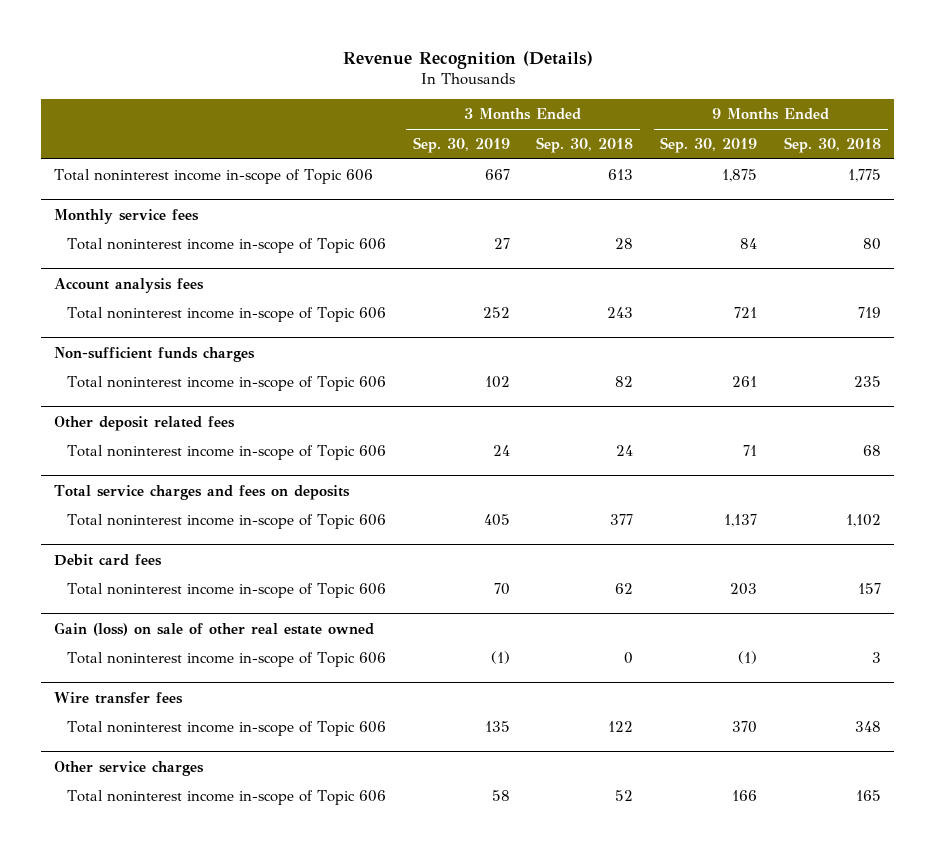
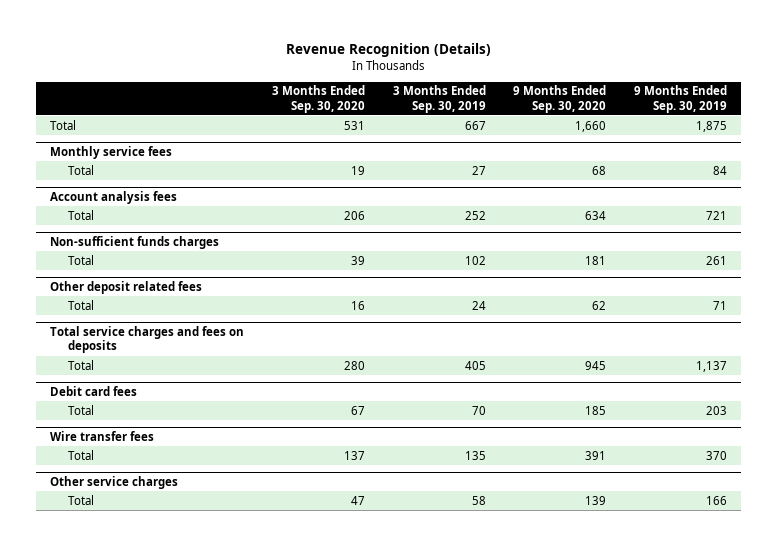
[536,137,634,154] Sep. 30, 2018 -> none
[784,137,882,154] Sep. 30, 2018 -> none
none -> [271,85,365,113] 3 Months Ended Sep. 30, 2020
none -> [513,85,607,113] 9 Months Ended Sep. 30, 2020
[54,169,374,185] Total noninterest income in-scope of Topic 606 -> [50,119,77,130] Total
[66,238,386,254] Total noninterest income in-scope of Topic 606 -> [68,164,95,175] Total
[66,307,386,323] Total noninterest income in-scope of Topic 606 -> [68,209,95,220] Total
[66,376,386,392] Total noninterest income in-scope of Topic 606 -> [68,254,95,265] Total
[66,445,386,461] Total noninterest income in-scope of Topic 606 -> [68,299,95,310] Total
[66,514,386,530] Total noninterest income in-scope of Topic 606 -> [68,359,95,370] Total
[54,621,375,636] Gain (loss) on sale of other real estate owned -> none
[66,652,386,668] Total noninterest income in-scope of Topic 606 -> none
[66,583,386,599] Total noninterest income in-scope of Topic 606 -> [68,404,95,415] Total
[66,721,386,737] Total noninterest income in-scope of Topic 606 -> [68,449,95,460] Total
[66,790,386,806] Total noninterest income in-scope of Topic 606 -> [68,494,95,505] Total

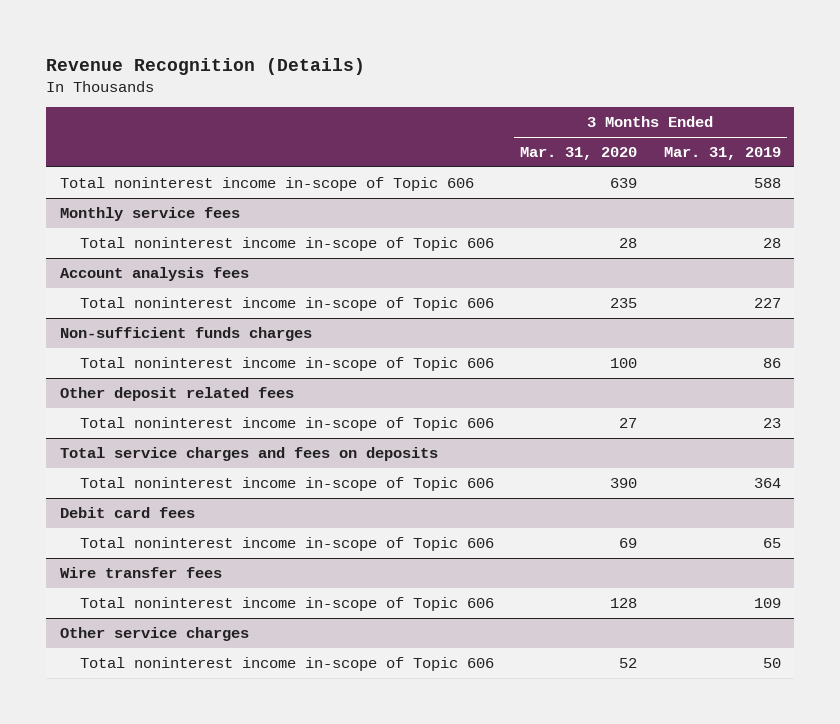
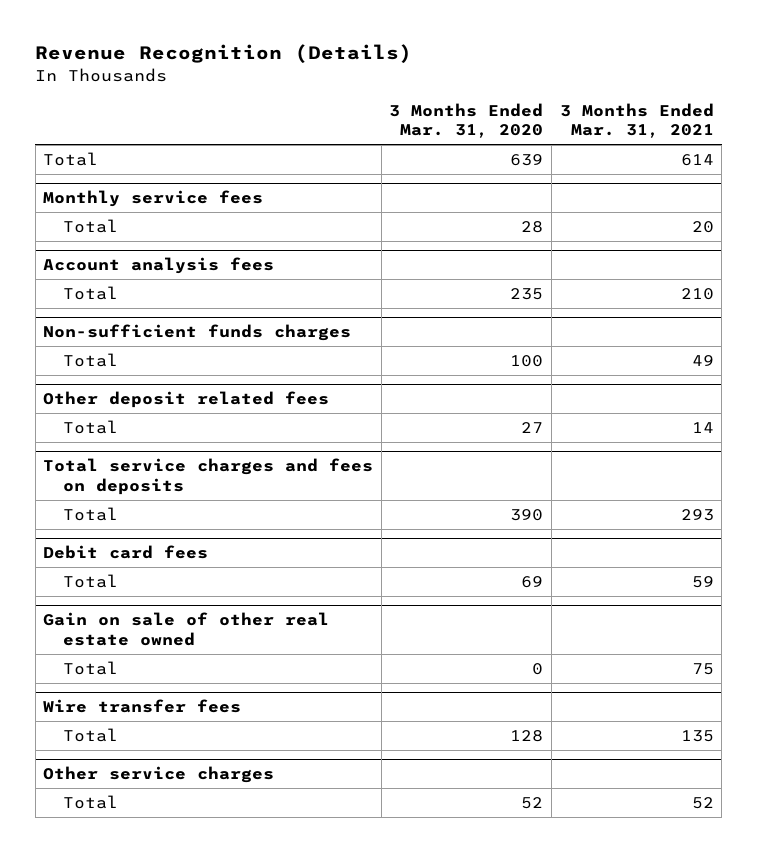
[663,147,781,161] Mar. 31, 2019 -> none
none -> [559,103,714,139] 3 Months Ended Mar. 31, 2021
[59,177,474,192] Total noninterest income in-scope of Topic 606 -> [43,151,99,166] Total
[79,237,494,252] Total noninterest income in-scope of Topic 606 -> [62,218,118,233] Total
[79,297,494,312] Total noninterest income in-scope of Topic 606 -> [62,285,118,300] Total
[79,357,494,372] Total noninterest income in-scope of Topic 606 -> [62,352,118,367] Total
[79,417,494,432] Total noninterest income in-scope of Topic 606 -> [62,419,118,434] Total
[79,477,494,492] Total noninterest income in-scope of Topic 606 -> [62,506,118,521] Total
[79,537,494,552] Total noninterest income in-scope of Topic 606 -> [62,573,118,588] Total
none -> [43,612,330,646] Gain on sale of other real estate owned
none -> [62,660,118,675] Total
[79,597,494,612] Total noninterest income in-scope of Topic 606 -> [62,727,118,742] Total
[79,657,494,672] Total noninterest income in-scope of Topic 606 -> [62,794,118,809] Total

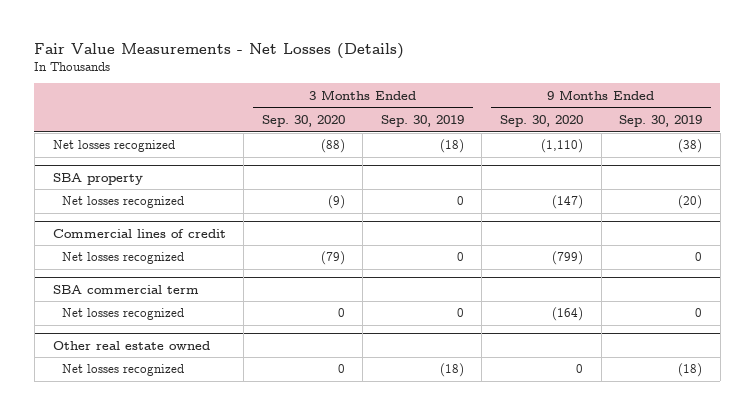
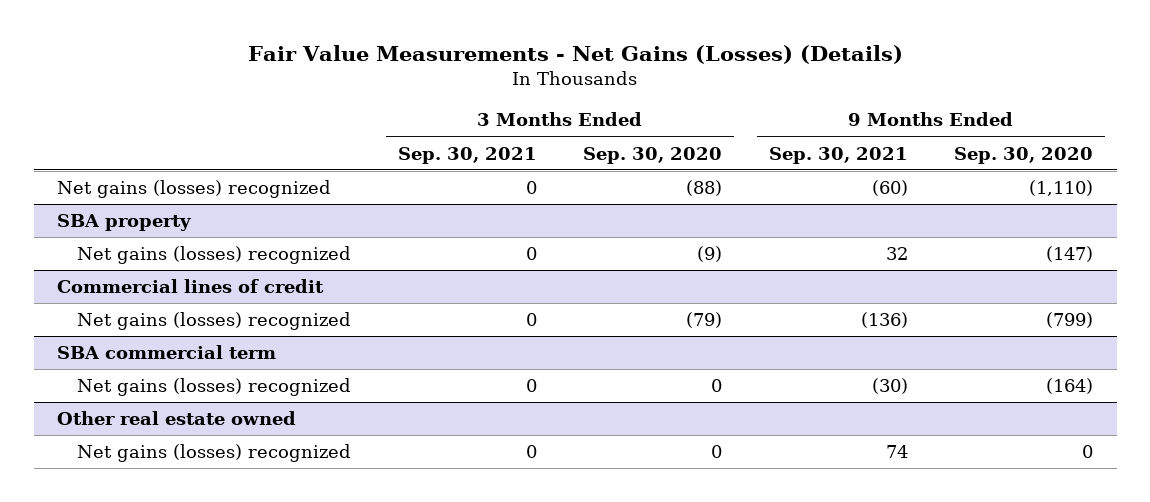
[34,42,405,59] Fair Value Measurements - Net Losses (Details) -> [248,45,904,65] Fair Value Measurements - Net Gains (Losses) (Details)
[380,115,464,128] Sep. 30, 2019 -> none
[619,115,703,128] Sep. 30, 2019 -> none
none -> [397,146,537,164] Sep. 30, 2021
none -> [768,146,908,164] Sep. 30, 2021
[52,140,175,153] Net losses recognized -> [56,180,331,199] Net gains (losses) recognized
[62,196,185,209] Net losses recognized -> [77,246,352,265] Net gains (losses) recognized
[62,252,185,265] Net losses recognized -> [77,312,352,331] Net gains (losses) recognized
[62,308,185,321] Net losses recognized -> [77,378,352,397] Net gains (losses) recognized
[62,364,185,377] Net losses recognized -> [77,444,352,463] Net gains (losses) recognized

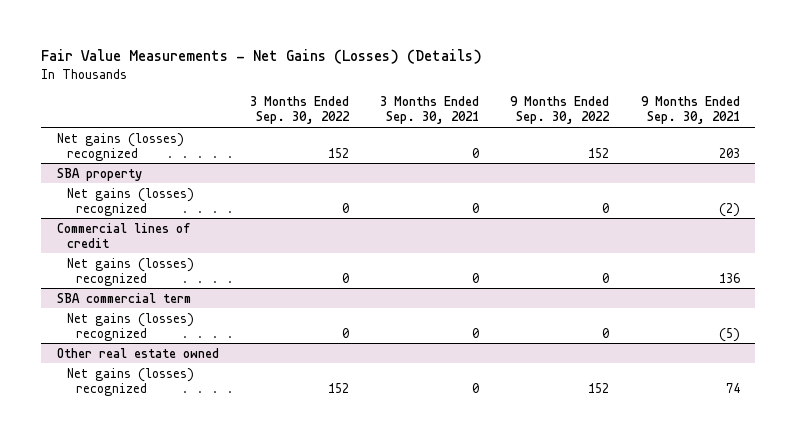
[583,146,723,164] Sep. 30, 2020 -> none
[954,146,1094,164] Sep. 30, 2020 -> none
none -> [250,96,351,125] 3 Months Ended Sep. 30, 2022
none -> [510,96,611,125] 9 Months Ended Sep. 30, 2022
[871,180,908,197] (60) -> [718,147,740,158] 203
[885,247,908,261] 32 -> [718,202,740,217] (2)
[860,312,908,329] (136) -> [718,272,740,283] 136
[871,378,908,395] (30) -> [718,327,740,342] (5)

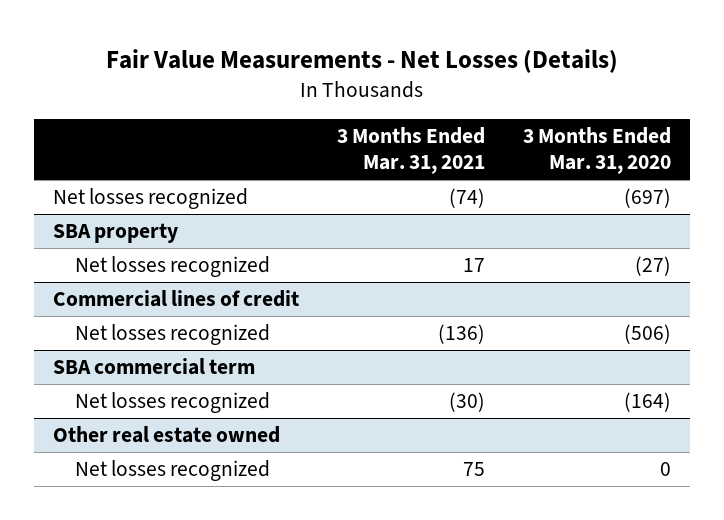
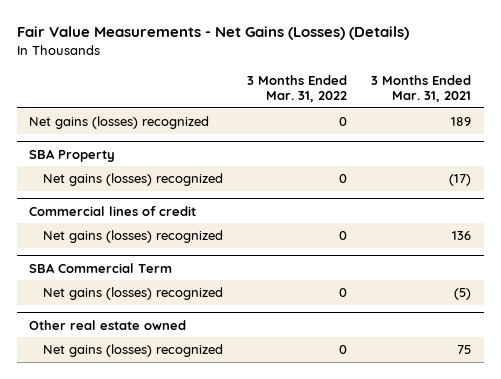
[106,48,619,73] Fair Value Measurements - Net Losses (Details) -> [17,26,410,41] Fair Value Measurements - Net Gains (Losses) (Details)
[523,126,672,175] 3 Months Ended Mar. 31, 2020 -> none
none -> [247,74,348,102] 3 Months Ended Mar. 31, 2022
[53,188,249,210] Net losses recognized -> [29,115,210,129] Net gains (losses) recognized
[449,188,486,209] (74) -> [451,116,472,126] 189
[53,223,179,244] SBA property -> [29,148,116,162] SBA Property
[75,256,271,278] Net losses recognized -> [42,172,223,186] Net gains (losses) recognized
[463,258,486,273] 17 -> [449,173,472,186] (17)
[75,324,271,346] Net losses recognized -> [42,229,223,243] Net gains (losses) recognized
[438,324,486,345] (136) -> [452,230,472,240] 136
[53,358,256,376] SBA commercial term -> [29,262,173,273] SBA Commercial Term
[75,392,271,414] Net losses recognized -> [42,286,223,300] Net gains (losses) recognized
[449,392,486,413] (30) -> [454,287,472,300] (5)
[75,460,271,482] Net losses recognized -> [42,343,223,357] Net gains (losses) recognized

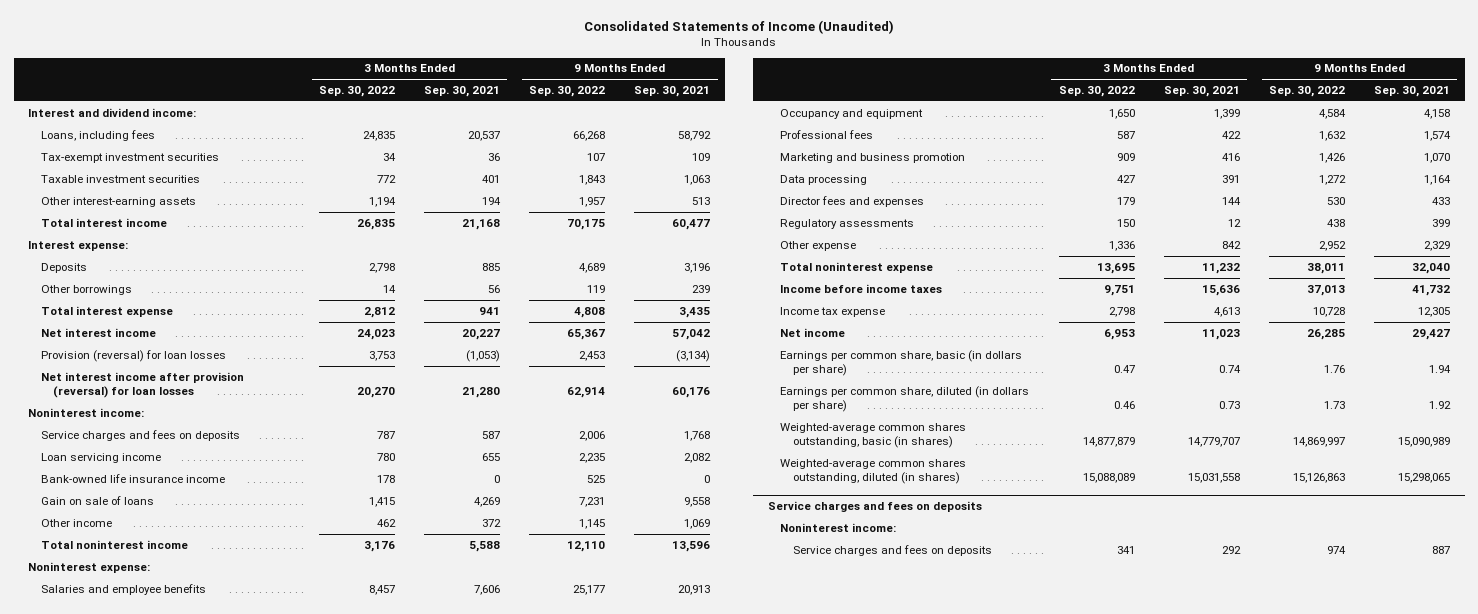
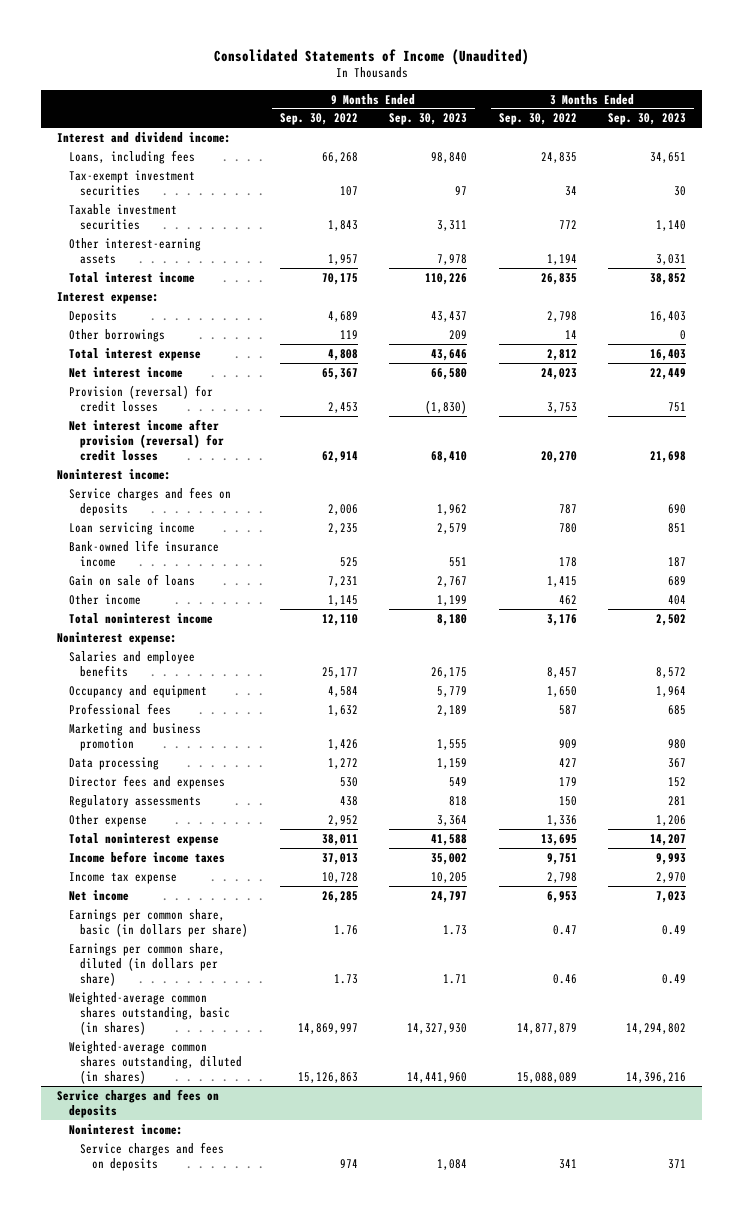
[424,85,501,97] Sep. 30, 2021 -> none
[634,85,711,97] Sep. 30, 2021 -> none
none -> [389,113,468,126] Sep. 30, 2023
none -> [608,113,687,126] Sep. 30, 2023
[40,349,226,362] Provision (reversal) for loan losses -> [68,384,213,412] Provision (reversal) for credit losses
[40,371,244,398] Net interest income after provision (reversal) for loan losses -> [68,418,225,461] Net interest income after provision (reversal) for credit losses

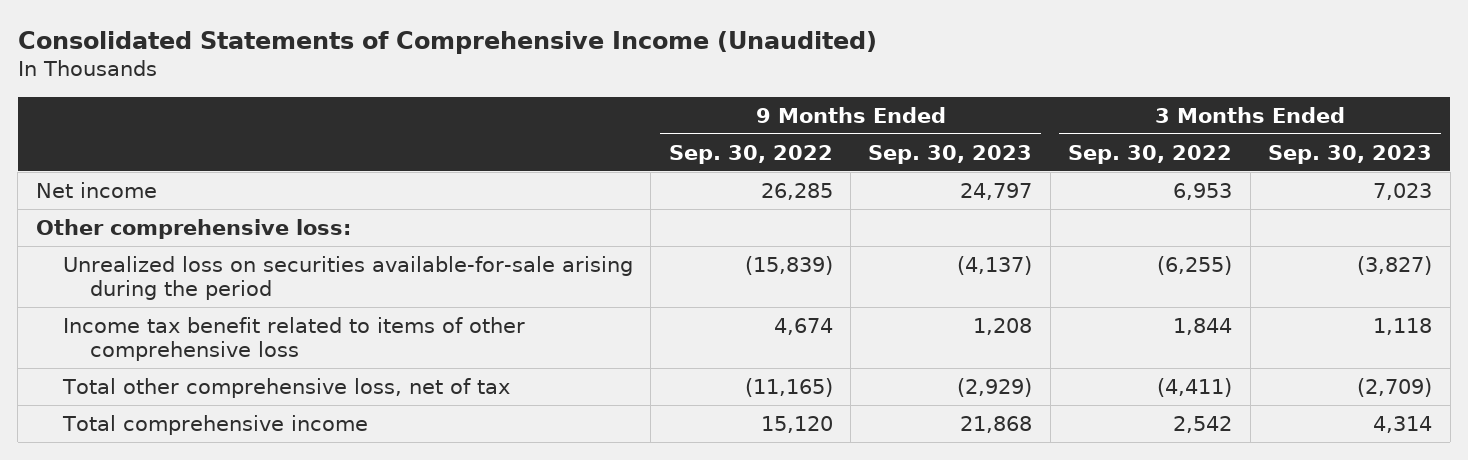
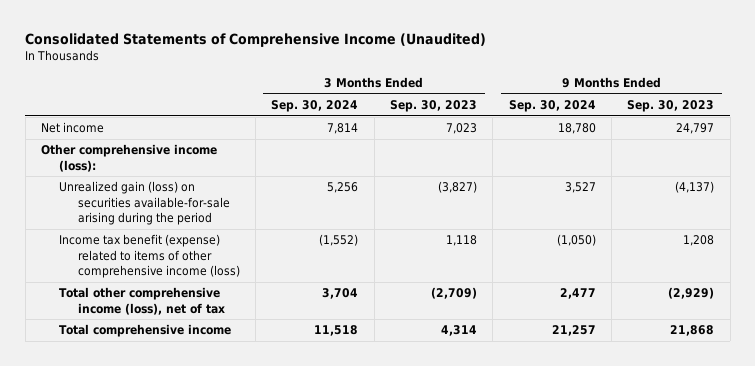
[668,144,833,164] Sep. 30, 2022 -> none
[1068,144,1233,164] Sep. 30, 2022 -> none
none -> [271,100,359,113] Sep. 30, 2024
none -> [508,100,596,113] Sep. 30, 2024
[35,218,351,239] Other comprehensive loss: -> [41,144,218,172] Other comprehensive income (loss):
[62,255,633,301] Unrealized loss on securities available-for-sale arising during the period -> [59,181,230,225] Unrealized gain (loss) on securities available-for-sale arising during the period
[62,316,525,362] Income tax benefit related to items of other comprehensive loss -> [59,234,240,278] Income tax benefit (expense) related to items of other comprehensive income (loss)
[61,377,510,398] Total other comprehensive loss, net of tax -> [59,287,225,315] Total other comprehensive income (loss), net of tax

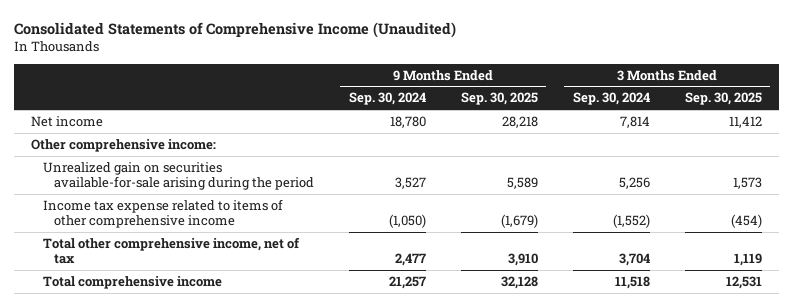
[389,100,477,113] Sep. 30, 2023 -> none
[627,100,715,113] Sep. 30, 2023 -> none
none -> [460,92,538,106] Sep. 30, 2025
none -> [684,92,762,106] Sep. 30, 2025
[41,144,218,172] Other comprehensive income (loss): -> [31,138,217,152] Other comprehensive income:
[59,181,230,225] Unrealized gain (loss) on securities available-for-sale arising during the period -> [42,161,314,191] Unrealized gain on securities available-for-sale arising during the period
[59,234,240,278] Income tax benefit (expense) related to items of other comprehensive income (loss) -> [42,198,283,229] Income tax expense related to items of other comprehensive income
[59,287,225,315] Total other comprehensive income (loss), net of tax -> [42,236,300,265] Total other comprehensive income, net of tax

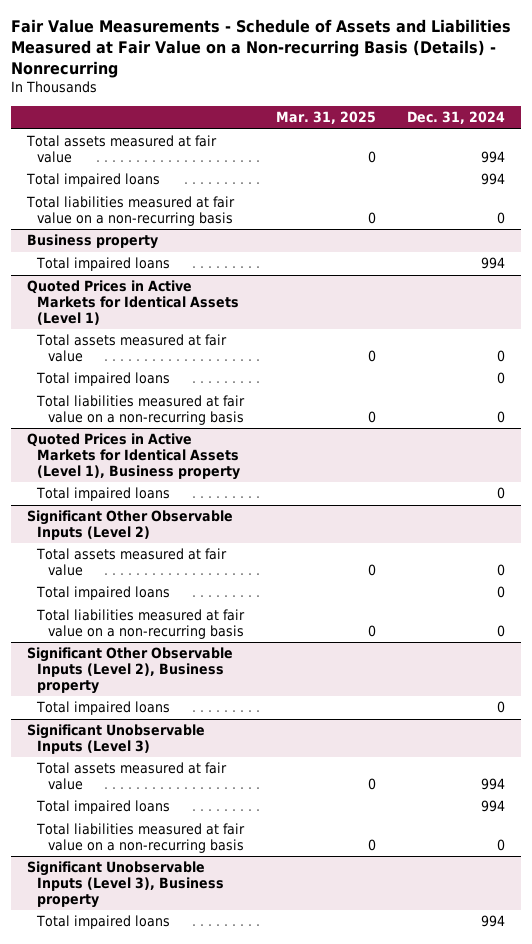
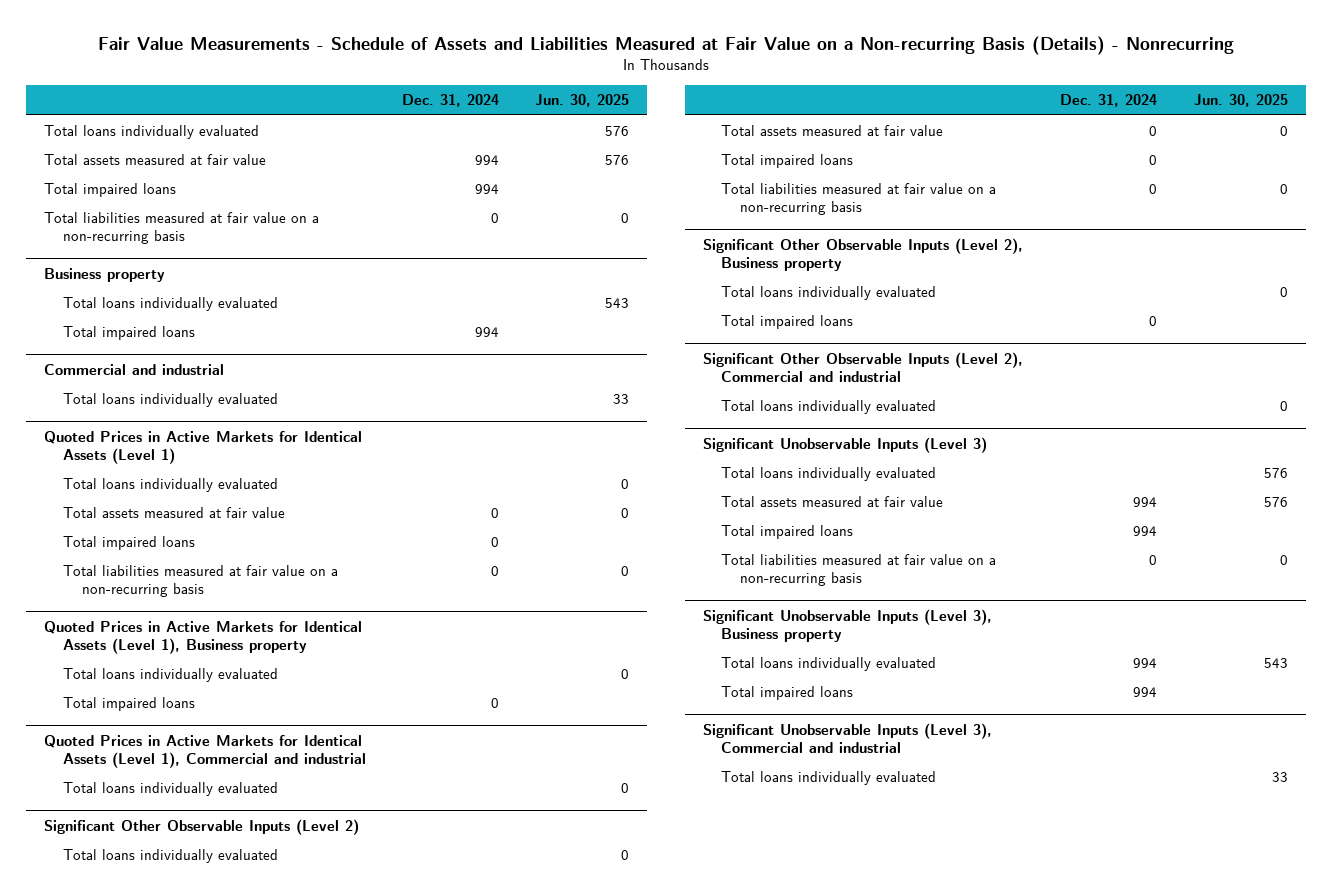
[275,111,376,125] Mar. 31, 2025 -> none
none -> [535,94,630,108] Jun. 30, 2025
none -> [44,125,260,140] Total loans individually evaluated
none -> [62,297,278,312] Total loans individually evaluated
none -> [44,363,225,375] Commercial and industrial
none -> [62,393,278,408] Total loans individually evaluated
none -> [62,478,278,493] Total loans individually evaluated
none -> [62,668,278,683] Total loans individually evaluated
none -> [44,734,366,768] Quoted Prices in Active Markets for Identical Assets (Level 1), Commercial and industrial
none -> [62,782,278,797] Total loans individually evaluated
none -> [62,849,278,864] Total loans individually evaluated
none -> [721,286,937,301] Total loans individually evaluated
none -> [702,351,1023,382] Significant Other Observable Inputs (Level 2), Commercial and industrial
none -> [721,400,937,415] Total loans individually evaluated
none -> [721,467,937,482] Total loans individually evaluated
none -> [721,657,937,672] Total loans individually evaluated
none -> [702,722,992,753] Significant Unobservable Inputs (Level 3), Commercial and industrial
none -> [721,771,937,786] Total loans individually evaluated

